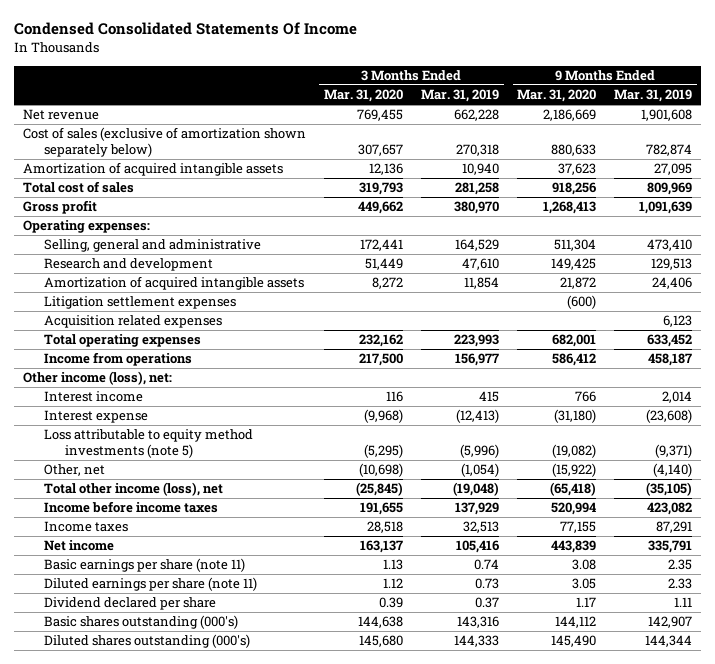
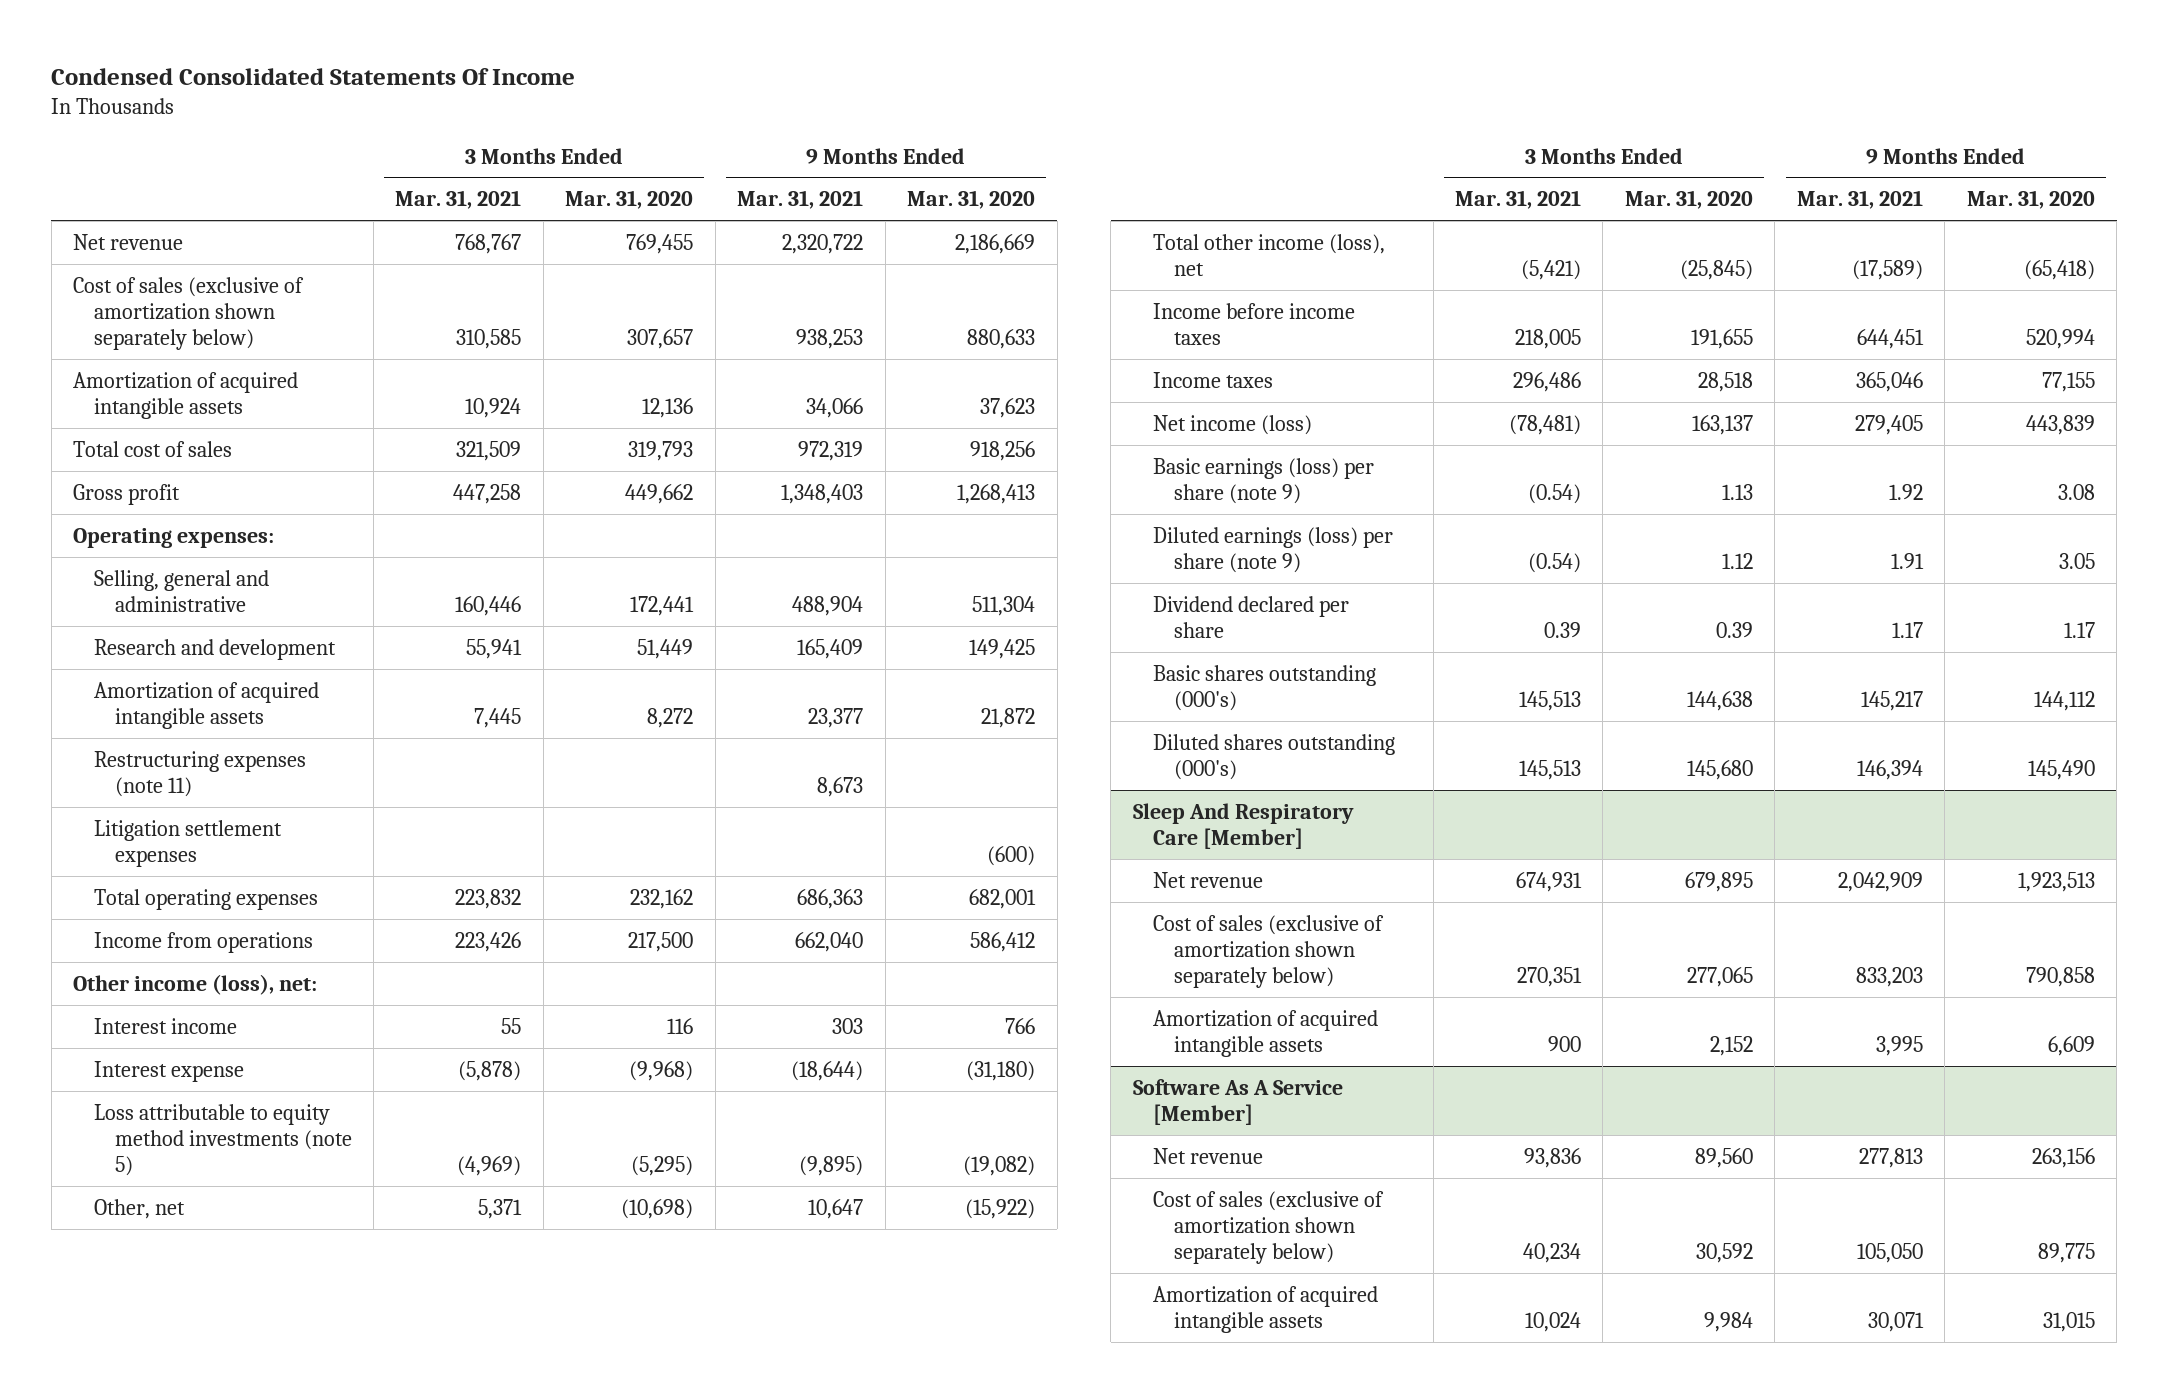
[420,89,499,103] Mar. 31, 2019 -> none
[614,89,693,103] Mar. 31, 2019 -> none
none -> [395,190,522,210] Mar. 31, 2021
none -> [737,190,864,210] Mar. 31, 2021
none -> [93,750,306,797] Restructuring expenses (note 11)
[43,315,222,329] Acquisition related expenses -> none
[43,540,114,552] Net income -> [1153,414,1313,435] Net income (loss)
[43,558,245,573] Basic earnings per share (note 11) -> [1153,457,1375,504] Basic earnings (loss) per share (note 9)
[43,577,257,592] Diluted earnings per share (note 11) -> [1153,526,1394,573] Diluted earnings (loss) per share (note 9)
none -> [1132,802,1354,849] Sleep And Respiratory Care [Member]
none -> [1153,871,1264,888] Net revenue
none -> [1153,914,1385,989] Cost of sales (exclusive of amortization shown separately below)
none -> [1153,1009,1379,1057] Amortization of acquired intangible assets
none -> [1132,1078,1343,1125] Software As A Service [Member]
none -> [1153,1147,1264,1164] Net revenue
none -> [1153,1190,1385,1265] Cost of sales (exclusive of amortization shown separately below)
none -> [1153,1285,1379,1333] Amortization of acquired intangible assets

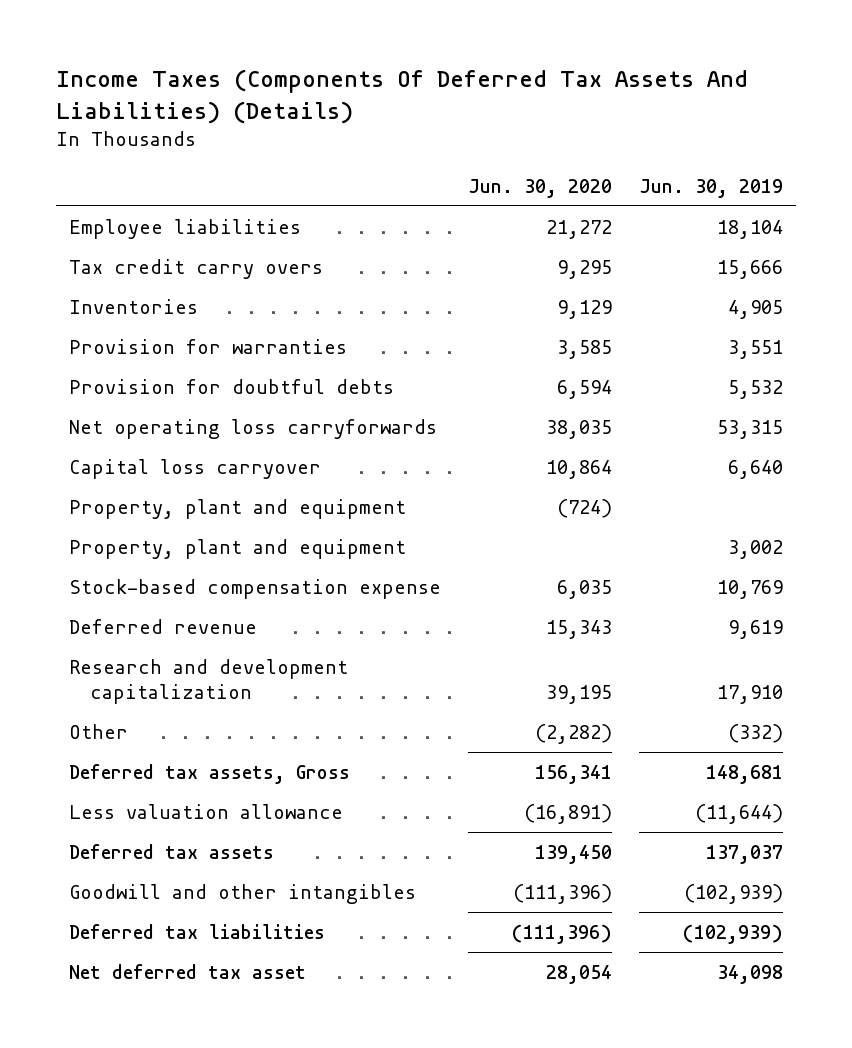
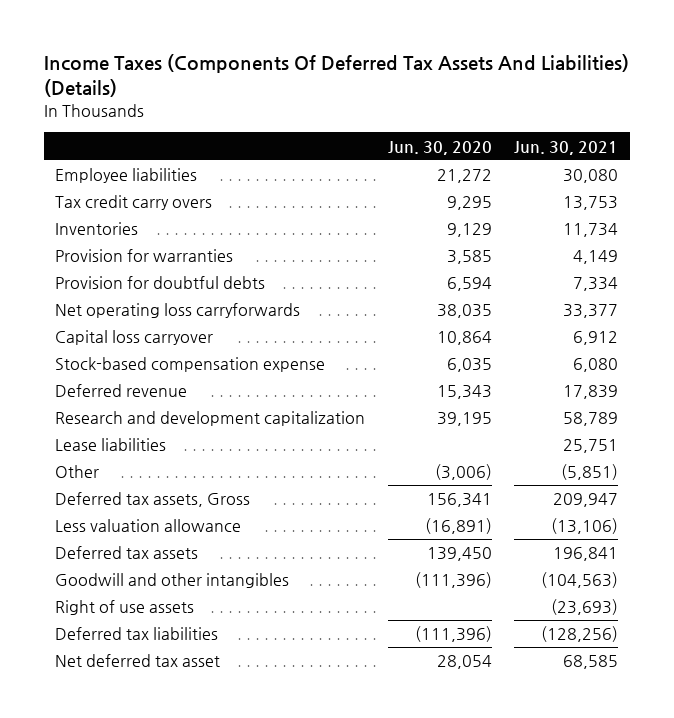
[638,178,783,198] Jun. 30, 2019 -> none
none -> [514,140,619,155] Jun. 30, 2021
[69,498,407,519] Property, plant and equipment -> none
[69,538,407,559] Property, plant and equipment -> none
none -> [55,438,167,452] Lease liabilities
[535,723,613,744] (2,282) -> [434,464,492,481] (3,006)
none -> [55,600,195,616] Right of use assets

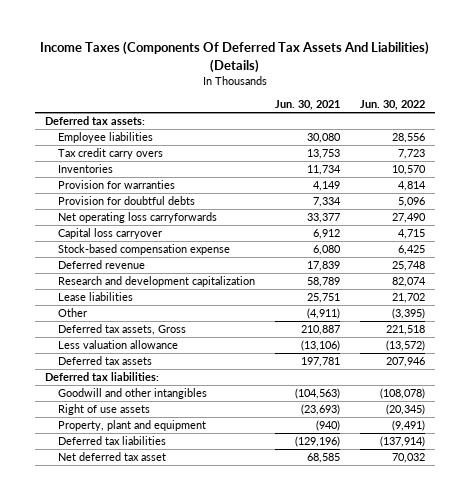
[387,140,492,155] Jun. 30, 2020 -> none
none -> [359,99,425,110] Jun. 30, 2022
none -> [44,116,145,126] Deferred tax assets:
[561,464,619,481] (5,851) -> [306,308,340,320] (4,911)
[553,493,619,508] 209,947 -> [300,325,340,336] 210,887
[553,547,619,562] 196,841 -> [300,357,340,368] 197,781
none -> [44,372,159,382] Deferred tax liabilities:
none -> [57,420,206,432] Property, plant and equipment
[541,626,619,643] (128,256) -> [294,436,340,448] (129,196)

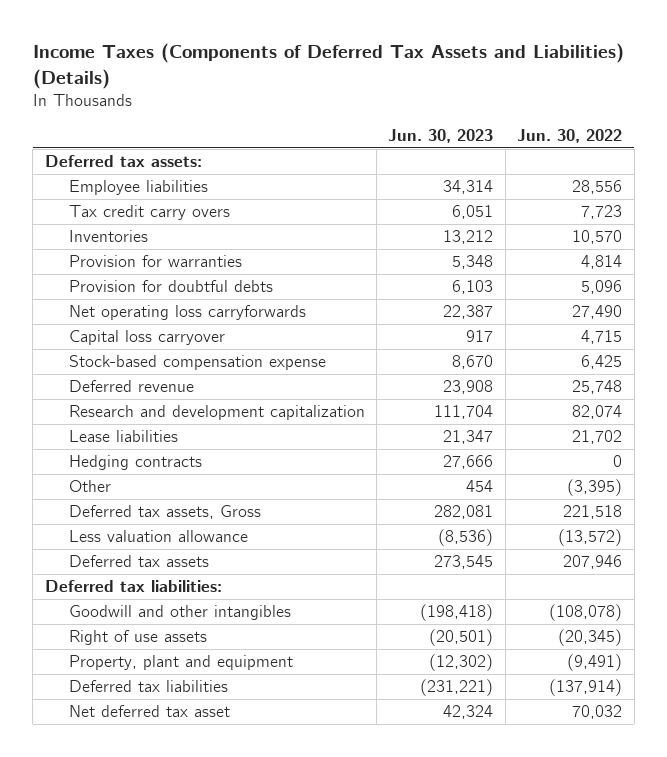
[39,41,429,73] Income Taxes (Components Of Deferred Tax Assets And Liabilities) (Details) -> [32,43,624,89] Income Taxes (Components of Deferred Tax Assets and Liabilities) (Details)
[274,99,340,110] Jun. 30, 2021 -> none
none -> [388,128,494,143] Jun. 30, 2023
none -> [68,455,202,471] Hedging contracts

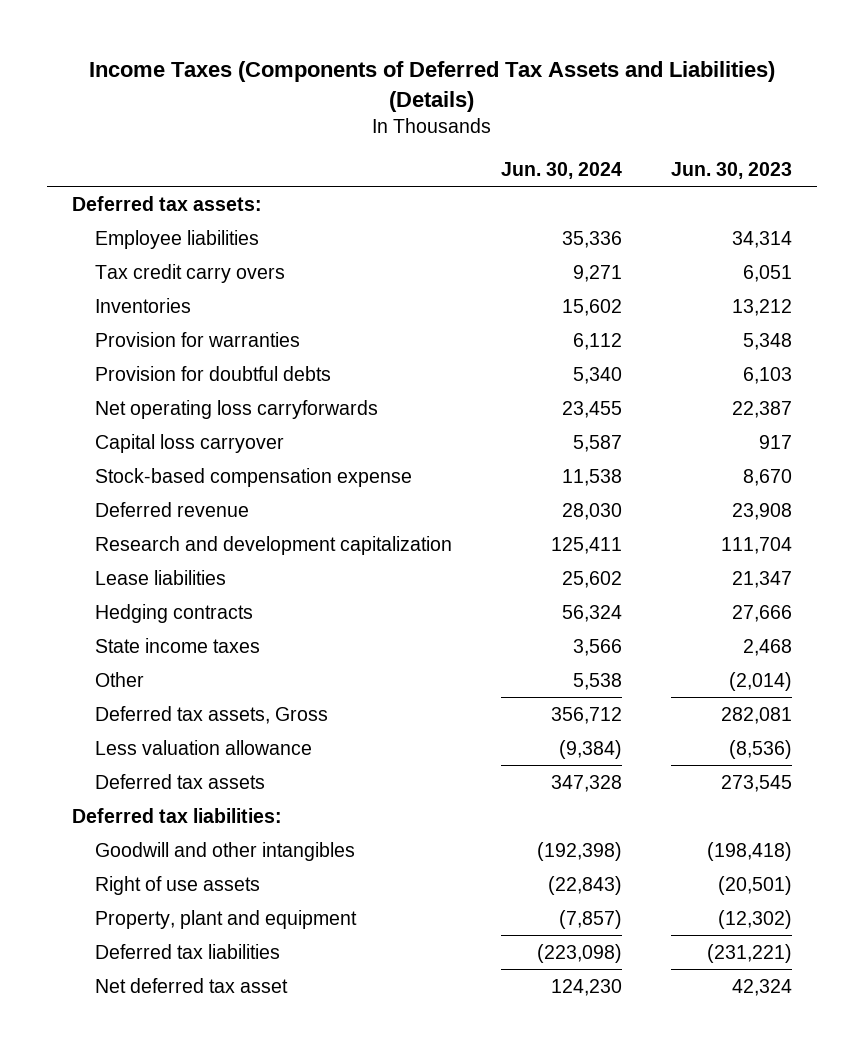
[517,128,623,143] Jun. 30, 2022 -> none
none -> [501,161,623,179] Jun. 30, 2024
none -> [95,637,261,653] State income taxes
[466,480,494,493] 454 -> [729,671,793,691] (2,014)

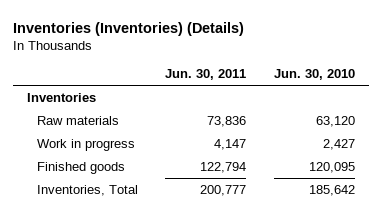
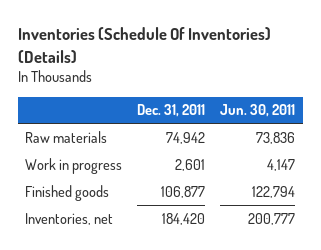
[12,21,244,36] Inventories (Inventories) (Details) -> [17,27,271,63] Inventories (Schedule Of Inventories) (Details)
[273,69,355,81] Jun. 30, 2010 -> none
none -> [137,104,206,118] Dec. 31, 2011
[26,92,96,102] Inventories -> none
[36,184,138,196] Inventories, Total -> [25,212,114,225] Inventories, net

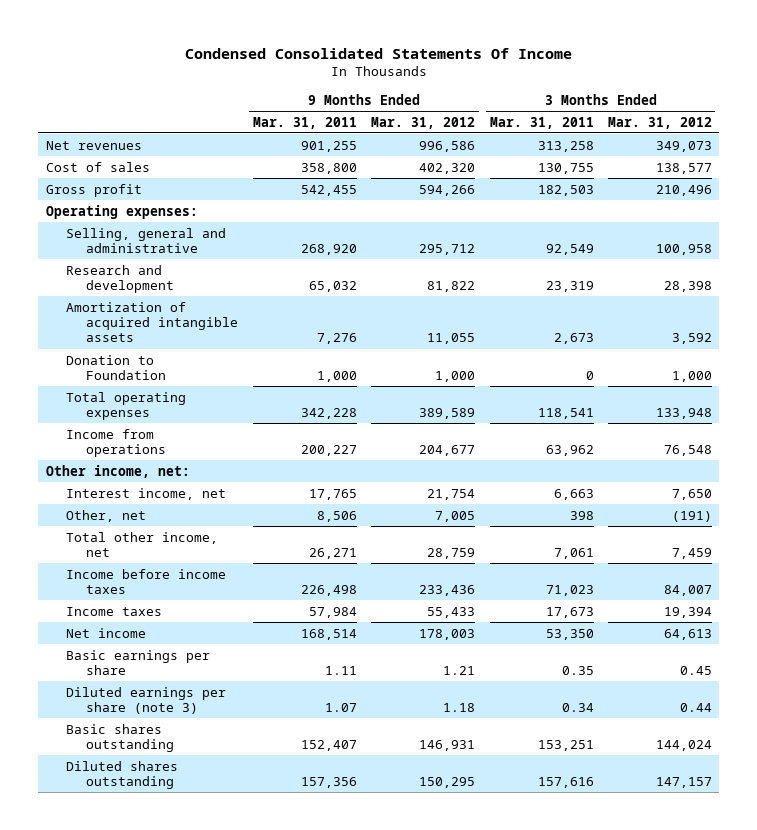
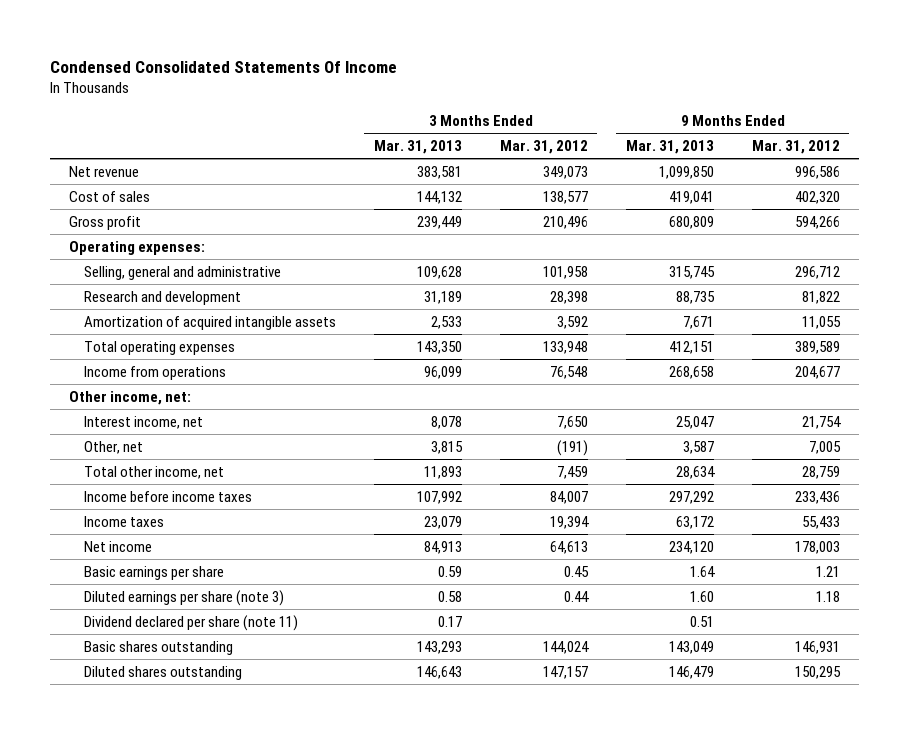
[252,116,357,129] Mar. 31, 2011 -> none
[489,116,594,129] Mar. 31, 2011 -> none
none -> [373,139,462,154] Mar. 31, 2013
none -> [625,139,714,154] Mar. 31, 2013
[45,140,142,150] Net revenues -> [69,165,140,177] Net revenue
[419,244,476,256] 295,712 -> [794,265,840,279] 296,712
[655,244,712,256] 100,958 -> [542,265,588,279] 101,958
[65,354,167,381] Donation to Foundation -> none
none -> [84,614,299,631] Dividend declared per share (note 11)

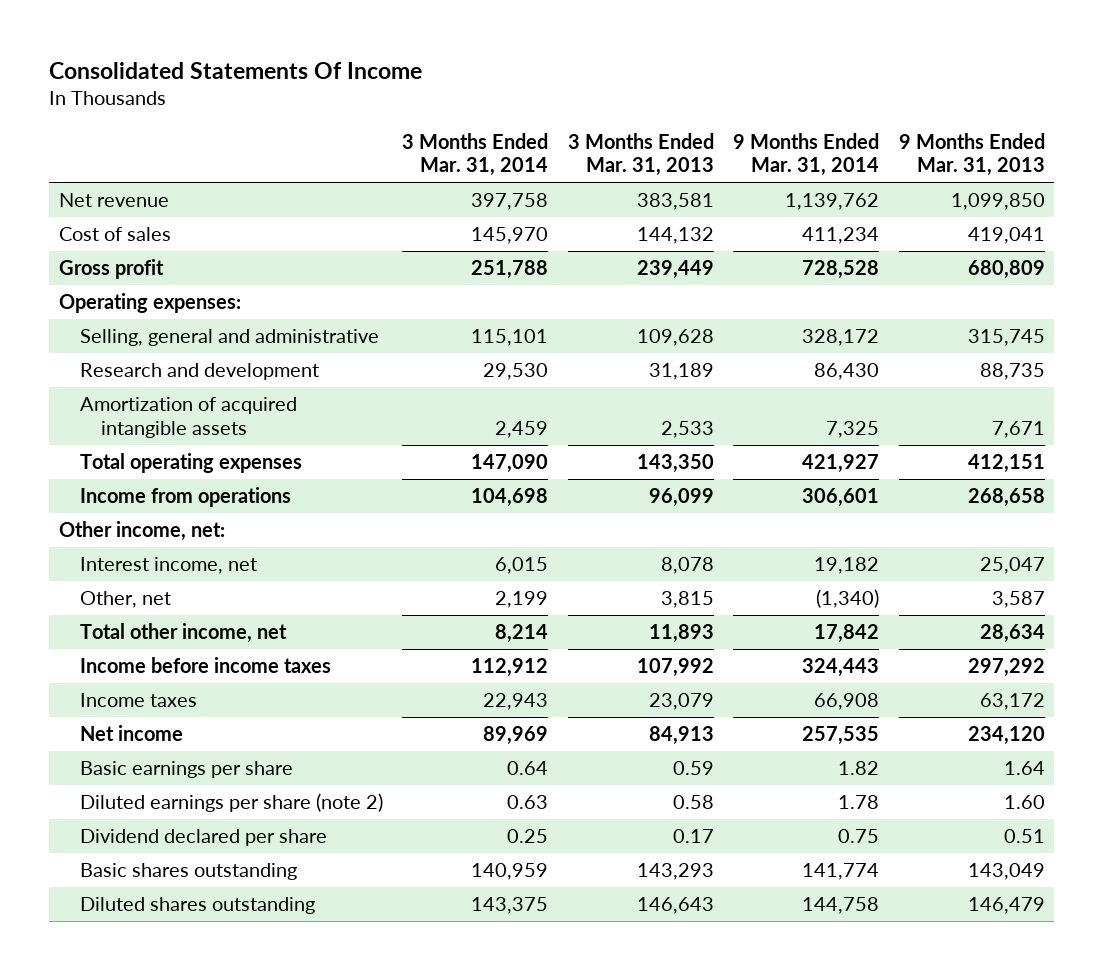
[50,61,398,74] Condensed Consolidated Statements Of Income -> [48,61,422,79] Consolidated Statements Of Income
[499,139,588,154] Mar. 31, 2012 -> none
[751,139,840,154] Mar. 31, 2012 -> none
none -> [402,132,549,177] 3 Months Ended Mar. 31, 2014
none -> [733,132,880,177] 9 Months Ended Mar. 31, 2014
[84,589,285,606] Diluted earnings per share (note 3) -> [79,792,383,812] Diluted earnings per share (note 2)
[84,614,299,631] Dividend declared per share (note 11) -> [79,828,327,846] Dividend declared per share

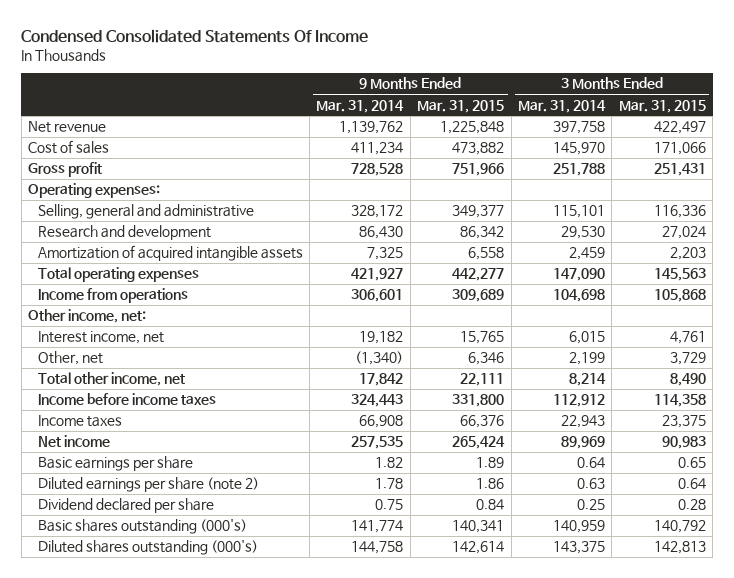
[48,61,422,79] Consolidated Statements Of Income -> [21,28,369,43] Condensed Consolidated Statements Of Income
[567,132,714,177] 3 Months Ended Mar. 31, 2013 -> none
[898,132,1045,177] 9 Months Ended Mar. 31, 2013 -> none
none -> [417,99,505,113] Mar. 31, 2015
none -> [618,99,706,113] Mar. 31, 2015
[79,862,297,880] Basic shares outstanding -> [37,519,247,535] Basic shares outstanding (000's)
[79,896,315,914] Diluted shares outstanding -> [37,540,258,556] Diluted shares outstanding (000's)

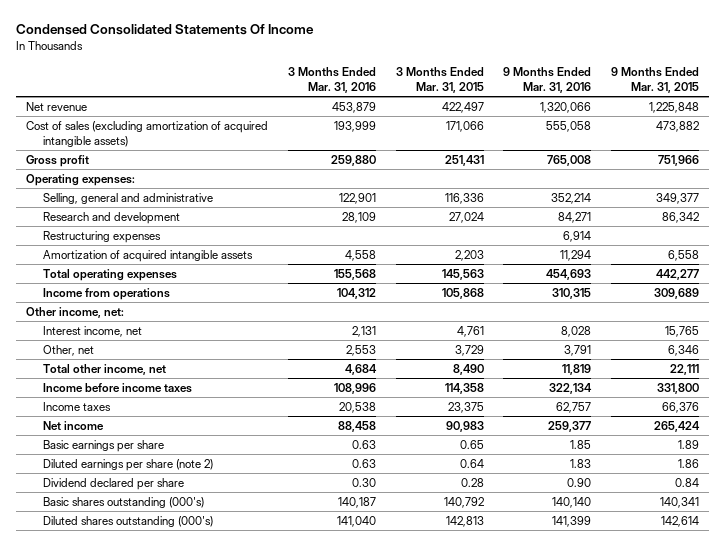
[316,99,405,113] Mar. 31, 2014 -> none
[518,99,607,113] Mar. 31, 2014 -> none
none -> [287,66,376,93] 3 Months Ended Mar. 31, 2016
none -> [503,66,592,93] 9 Months Ended Mar. 31, 2016
[28,140,110,155] Cost of sales -> [25,120,268,147] Cost of sales (excluding amortization of acquired intangible assets)
none -> [42,230,161,243] Restructuring expenses

